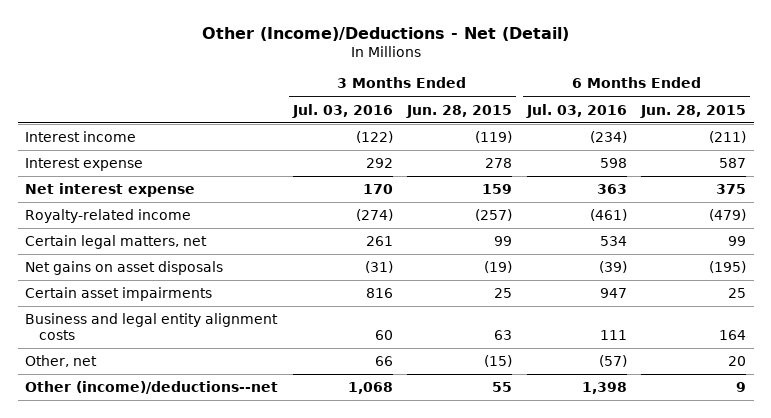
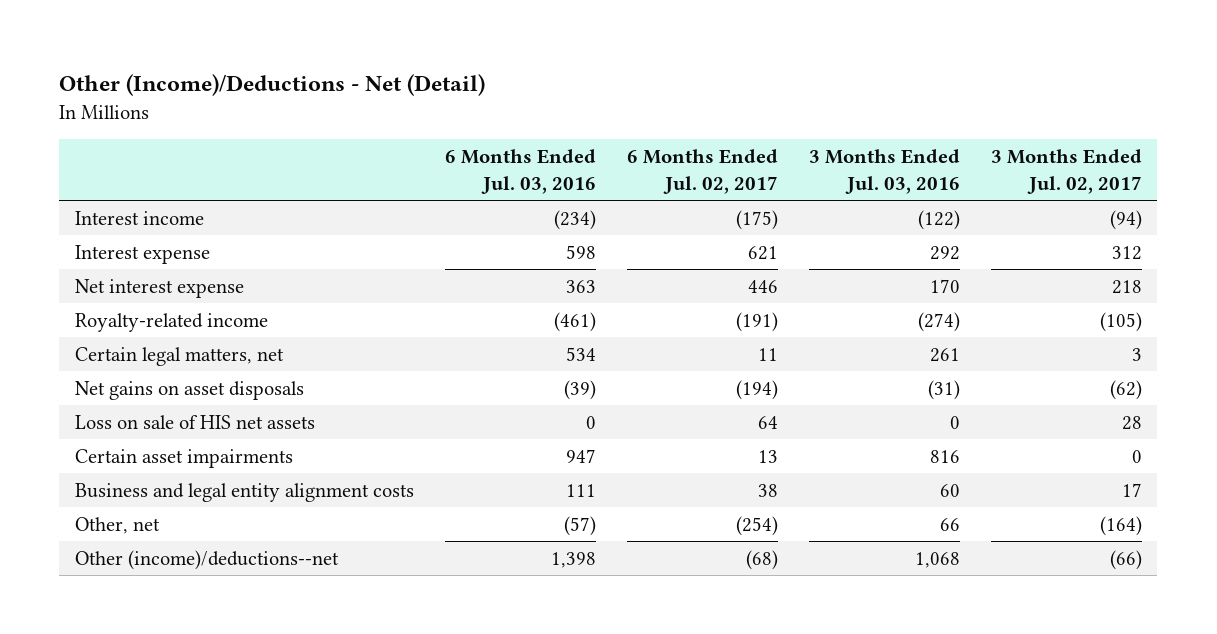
[406,104,513,118] Jun. 28, 2015 -> none
[640,104,747,118] Jun. 28, 2015 -> none
none -> [626,149,778,194] 6 Months Ended Jul. 02, 2017
none -> [990,149,1142,194] 3 Months Ended Jul. 02, 2017
none -> [74,414,315,429] Loss on sale of HIS net assets

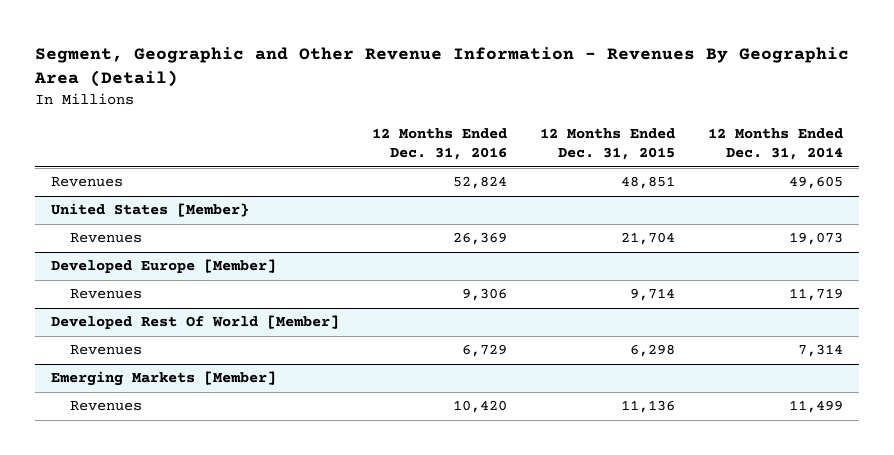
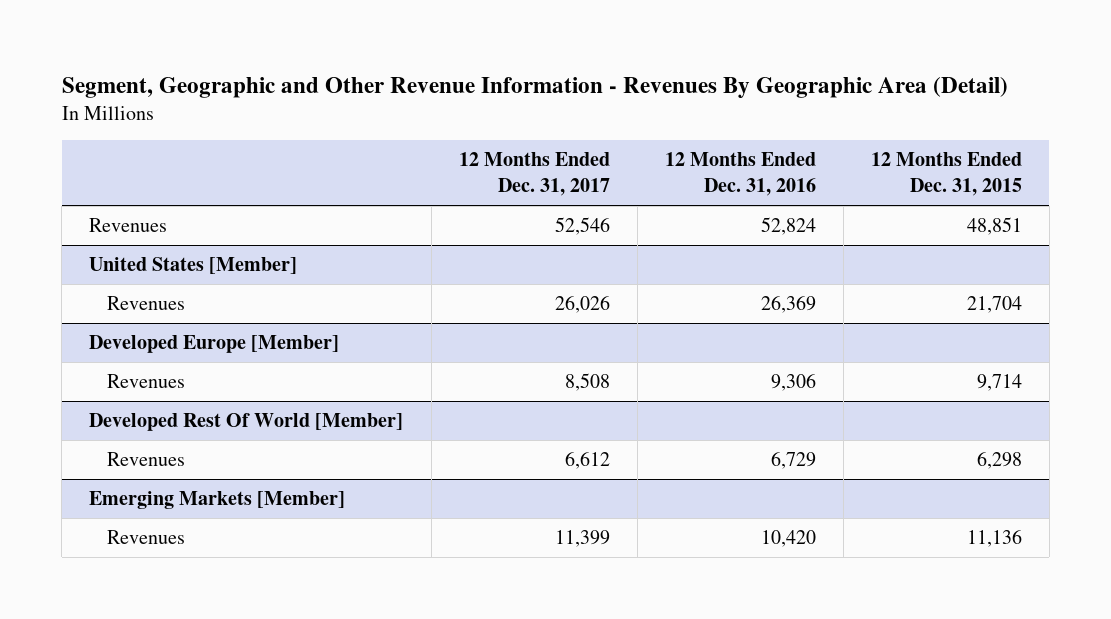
[707,128,843,161] 12 Months Ended Dec. 31, 2014 -> none
none -> [458,152,610,197] 12 Months Ended Dec. 31, 2017
[51,203,250,218] United States [Member} -> [89,257,298,275] United States [Member]

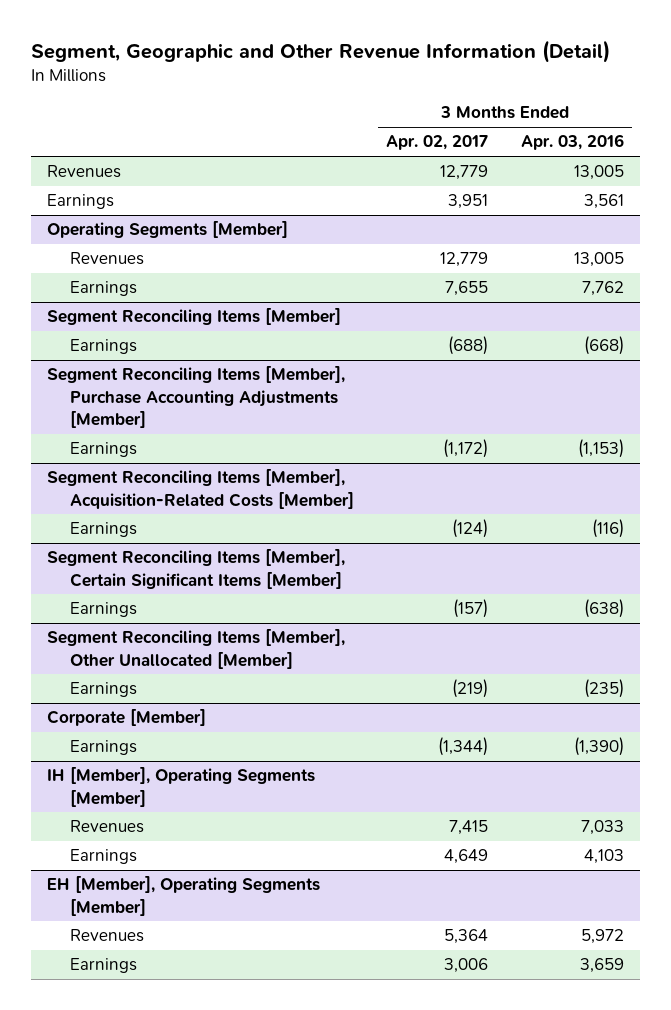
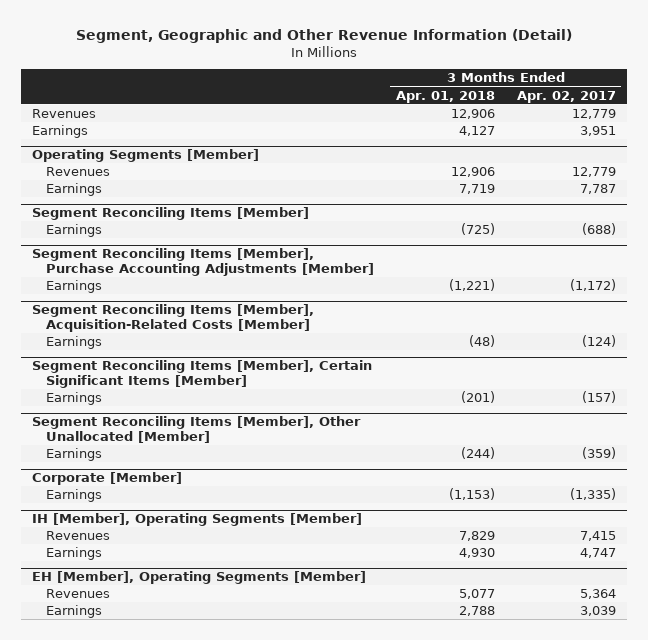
[520,134,624,151] Apr. 03, 2016 -> none
none -> [395,90,495,103] Apr. 01, 2018
[445,281,489,297] 7,655 -> [579,184,616,195] 7,787
[452,679,489,699] (219) -> [581,447,616,460] (359)
[438,737,489,757] (1,344) -> [569,488,616,501] (1,335)
[444,849,489,865] 4,649 -> [579,548,616,559] 4,747
[444,958,489,974] 3,006 -> [579,606,616,617] 3,039

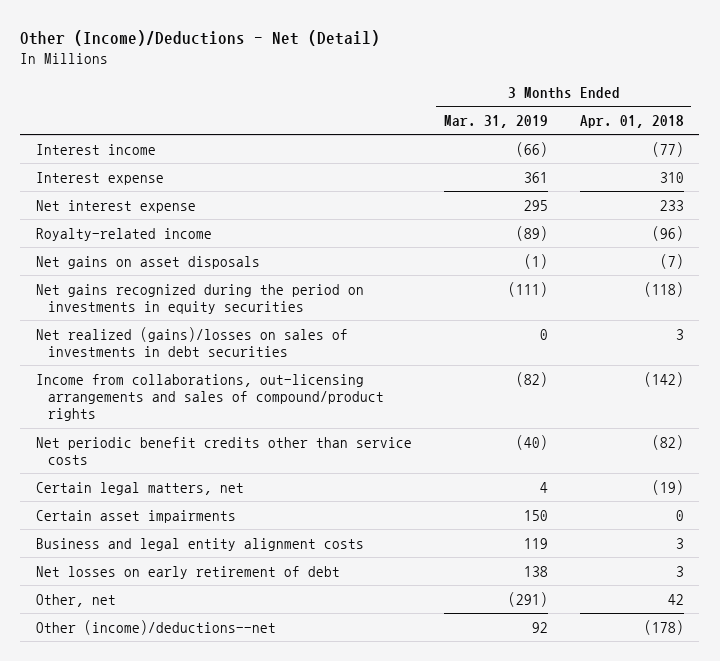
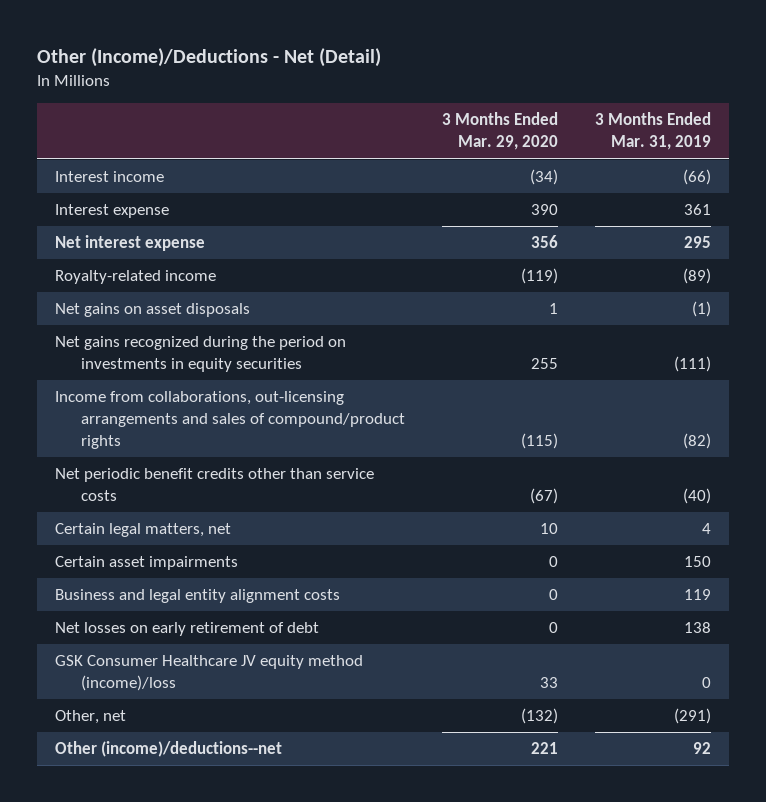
[579,114,684,128] Apr. 01, 2018 -> none
none -> [441,112,558,151] 3 Months Ended Mar. 29, 2020
[35,326,348,358] Net realized (gains)/losses on sales of investments in debt securities -> none
none -> [55,655,364,692] GSK Consumer Healthcare JV equity method (income)/loss

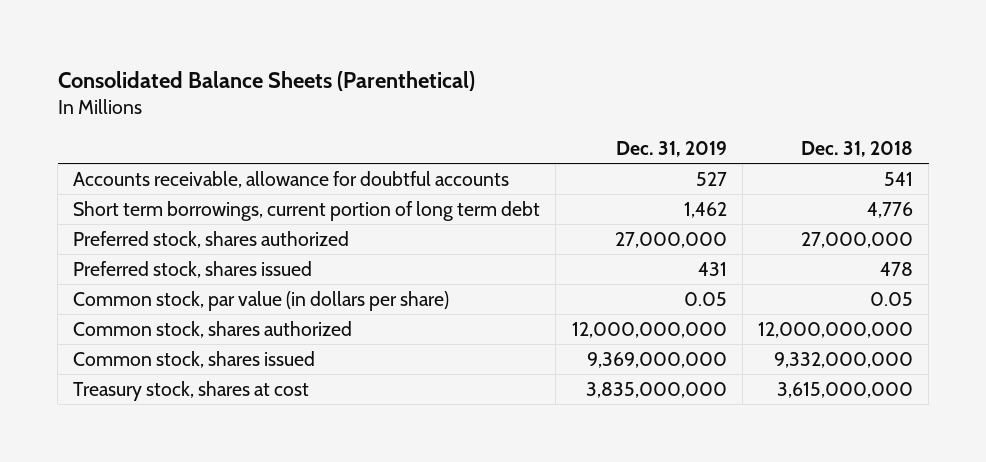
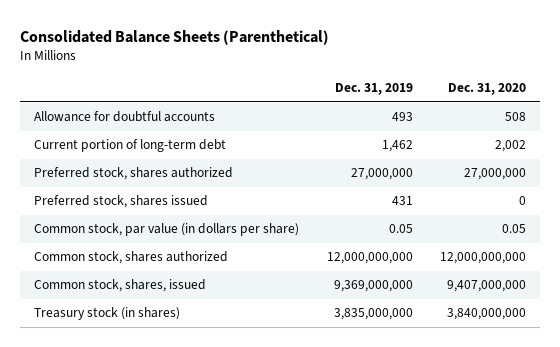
[800,140,913,157] Dec. 31, 2018 -> none
none -> [448,83,527,96] Dec. 31, 2020
[73,170,510,188] Accounts receivable, allowance for doubtful accounts -> [34,111,216,123] Allowance for doubtful accounts
[695,171,727,186] 527 -> [391,112,413,122] 493
[73,200,541,221] Short term borrowings, current portion of long term debt -> [34,139,227,153] Current portion of long-term debt
[73,350,316,368] Common stock, shares issued -> [34,279,207,293] Common stock, shares, issued
[73,380,310,401] Treasury stock, shares at cost -> [34,307,181,321] Treasury stock (in shares)

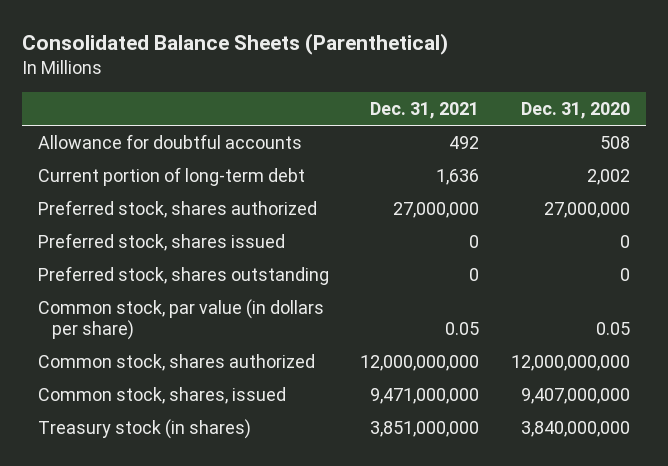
[334,83,413,96] Dec. 31, 2019 -> none
none -> [370,102,480,120] Dec. 31, 2021
none -> [37,265,329,285] Preferred stock, shares outstanding

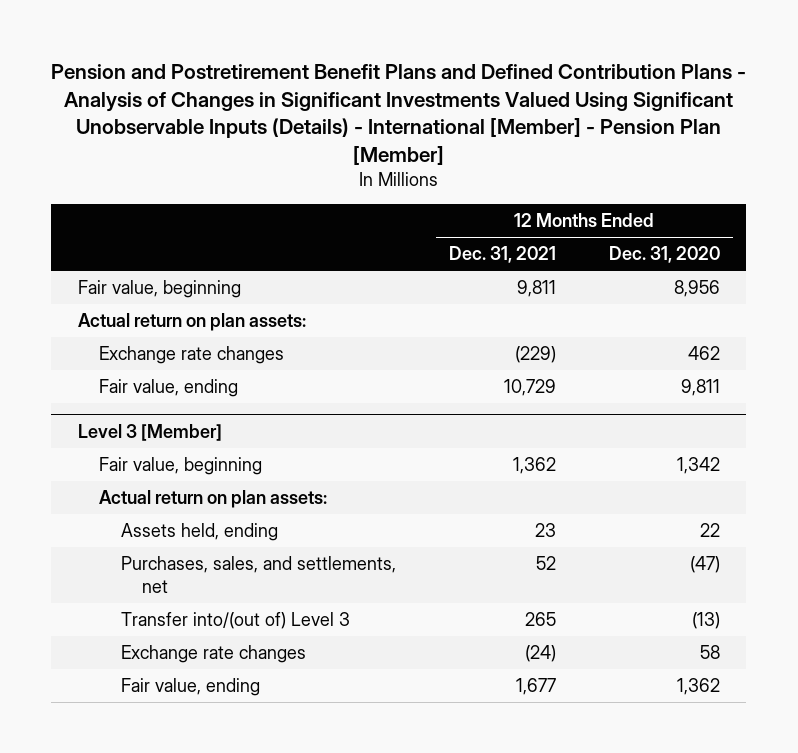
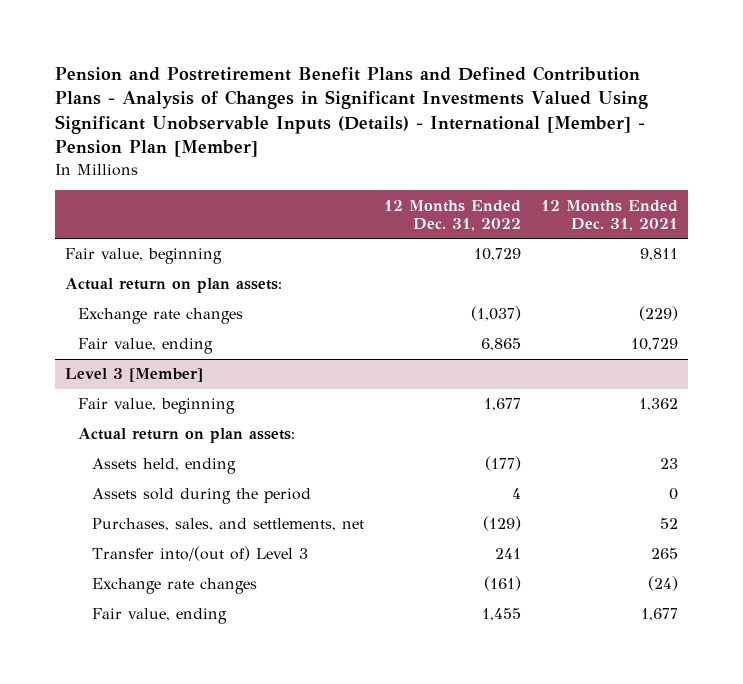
[608,246,720,264] Dec. 31, 2020 -> none
none -> [383,199,521,231] 12 Months Ended Dec. 31, 2022
none -> [91,488,311,505] Assets sold during the period

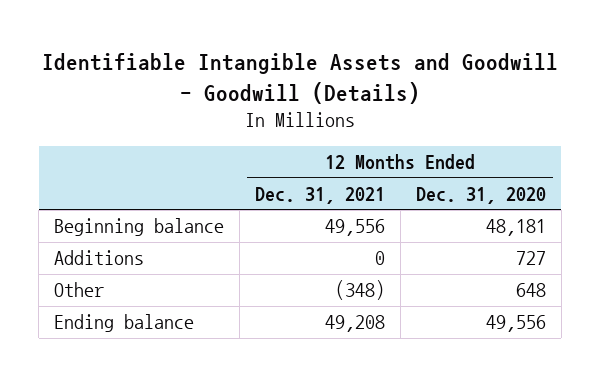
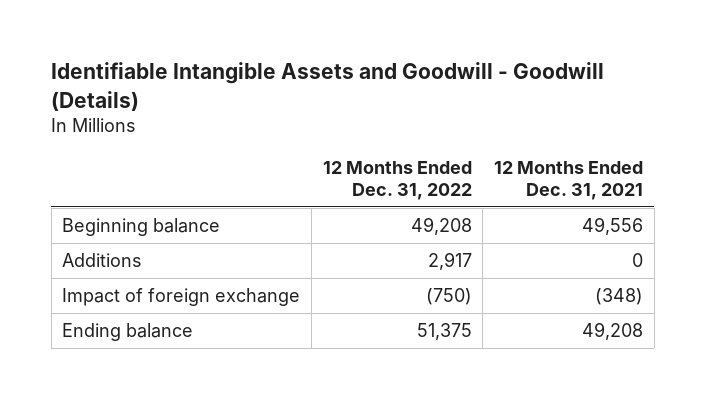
[415,186,546,204] Dec. 31, 2020 -> none
none -> [322,161,472,201] 12 Months Ended Dec. 31, 2022
[54,282,105,298] Other -> [62,288,301,307] Impact of foreign exchange

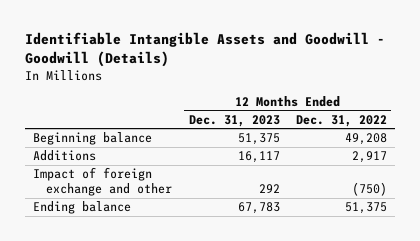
[494,161,644,201] 12 Months Ended Dec. 31, 2021 -> none
none -> [188,114,280,127] Dec. 31, 2023
[62,288,301,307] Impact of foreign exchange -> [32,167,172,197] Impact of foreign exchange and other

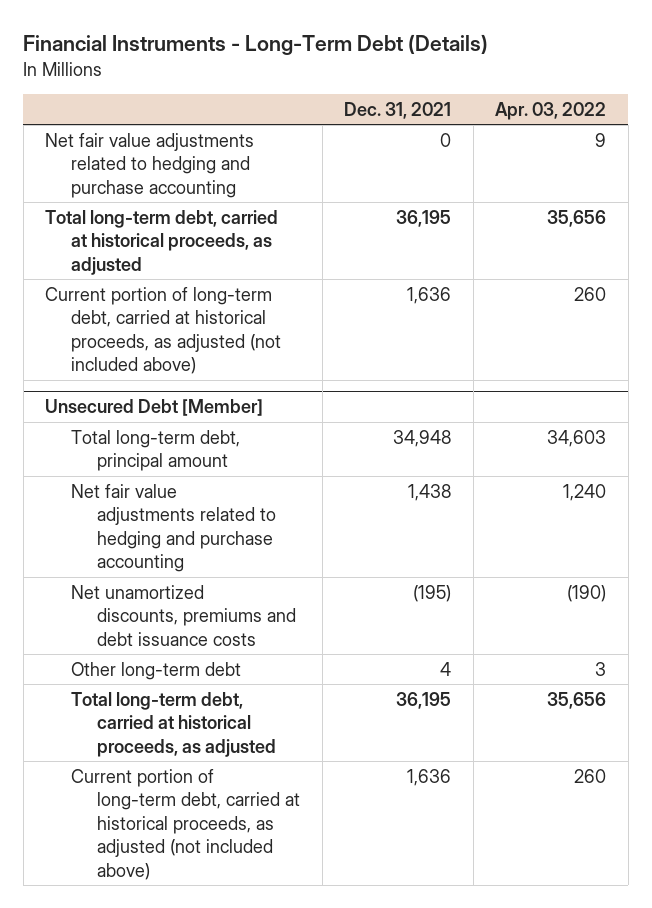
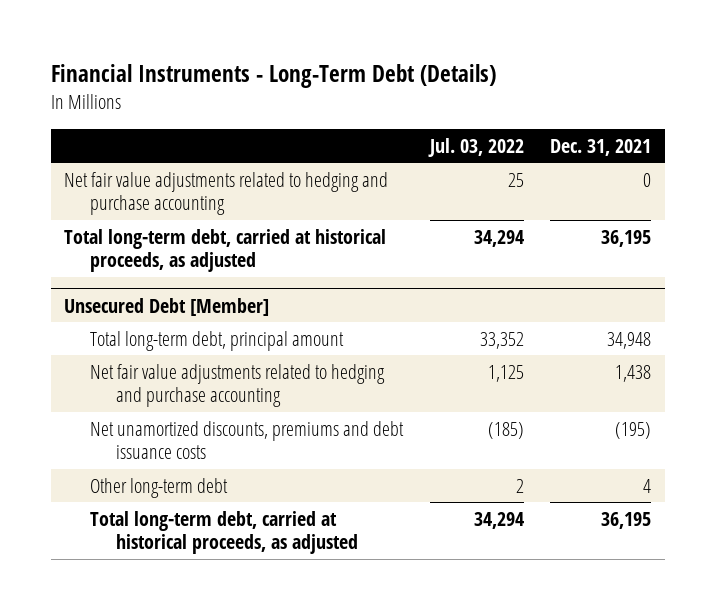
[495,101,607,120] Apr. 03, 2022 -> none
none -> [427,137,524,157] Jul. 03, 2022
[45,286,282,375] Current portion of long-term debt, carried at historical proceeds, as adjusted (not included above) -> none
[71,768,301,880] Current portion of long-term debt, carried at historical proceeds, as adjusted (not included above) -> none

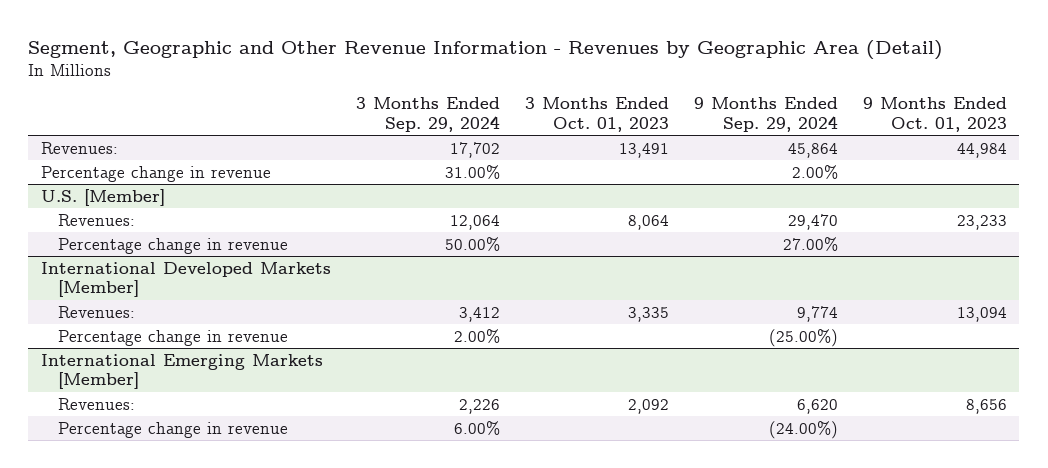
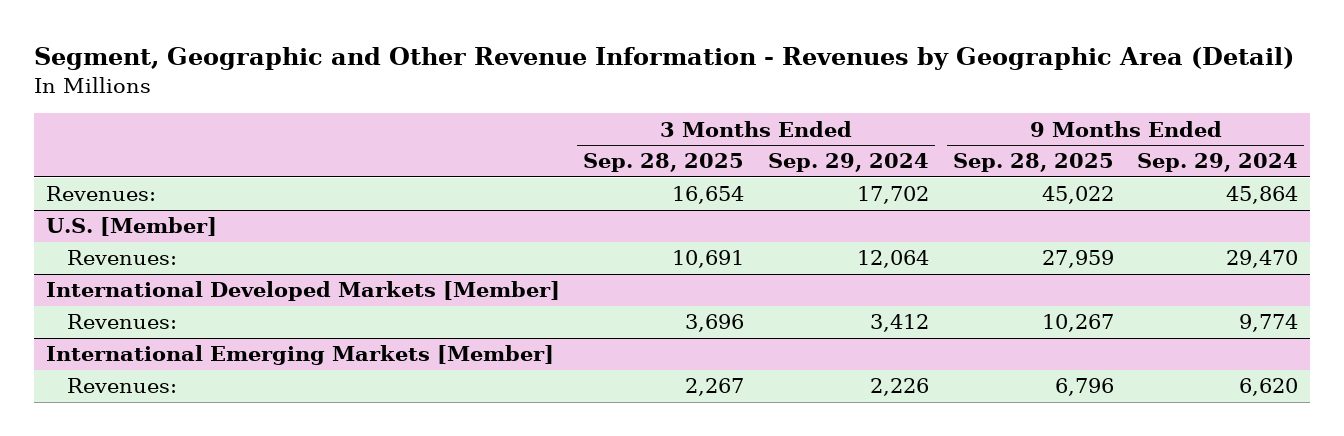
[524,97,669,132] 3 Months Ended Oct. 01, 2023 -> none
[862,97,1007,132] 9 Months Ended Oct. 01, 2023 -> none
none -> [583,153,745,173] Sep. 28, 2025
none -> [952,153,1114,173] Sep. 28, 2025
[40,165,271,182] Percentage change in revenue -> none
[58,237,289,254] Percentage change in revenue -> none
[58,329,289,346] Percentage change in revenue -> none
[58,421,289,438] Percentage change in revenue -> none

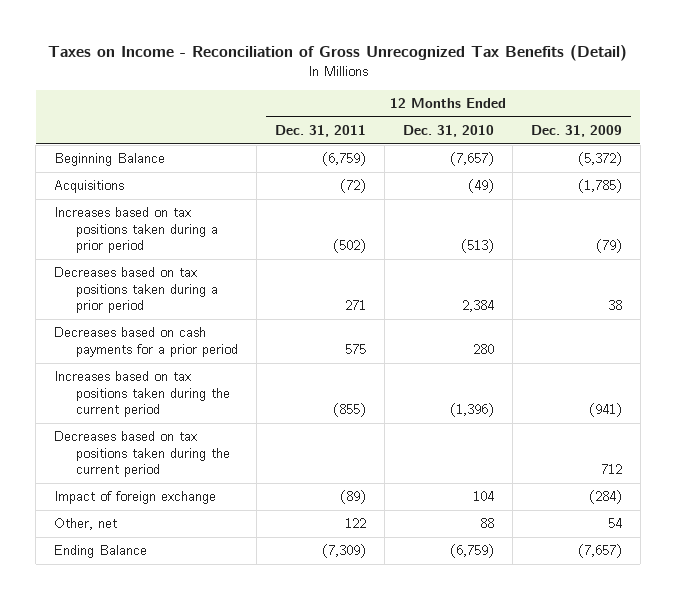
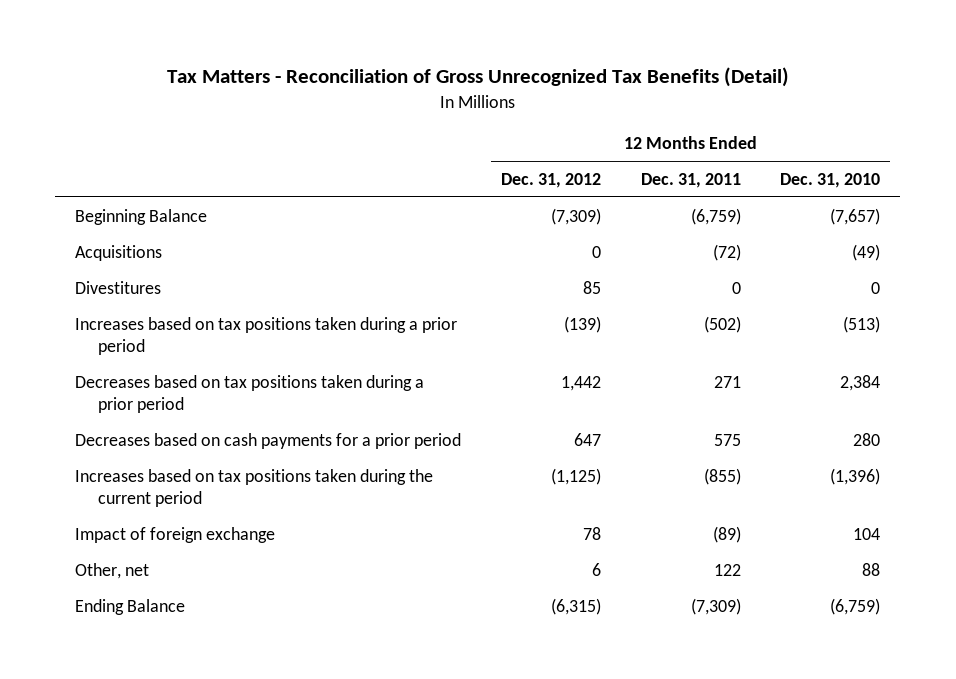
[47,45,627,62] Taxes on Income - Reconciliation of Gross Unrecognized Tax Benefits (Detail) -> [166,67,789,88] Tax Matters - Reconciliation of Gross Unrecognized Tax Benefits (Detail)
[530,125,622,138] Dec. 31, 2009 -> none
none -> [500,172,601,188] Dec. 31, 2012
none -> [75,280,162,294] Divestitures
[54,431,231,478] Decreases based on tax positions taken during the current period -> none

